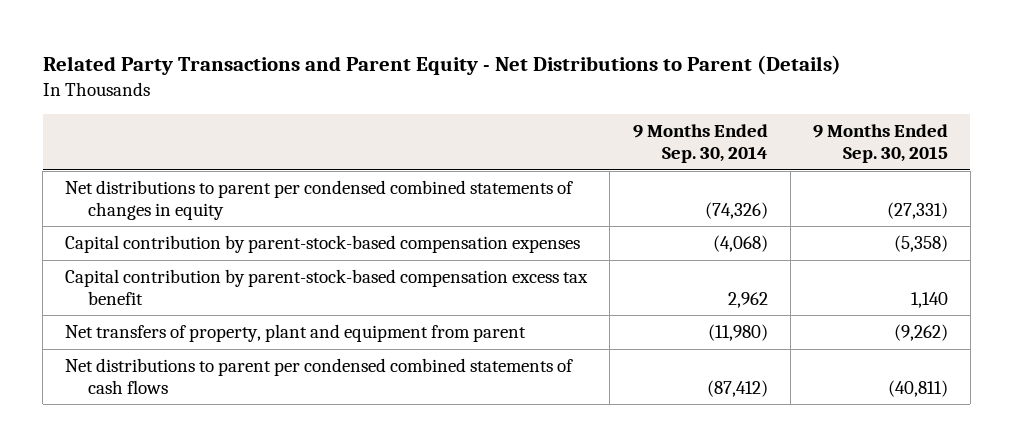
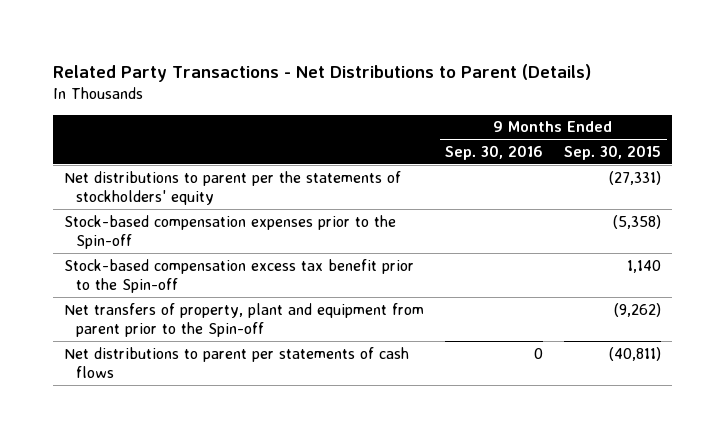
[42,55,841,76] Related Party Transactions and Parent Equity - Net Distributions to Parent (Details) -> [53,63,592,82] Related Party Transactions - Net Distributions to Parent (Details)
[632,124,768,164] 9 Months Ended Sep. 30, 2014 -> none
none -> [445,144,544,160] Sep. 30, 2016
[65,180,574,220] Net distributions to parent per condensed combined statements of changes in equity -> [63,170,401,206] Net distributions to parent per the statements of stockholders' equity
[65,235,581,254] Capital contribution by parent-stock-based compensation expenses -> [63,214,396,250] Stock-based compensation expenses prior to the Spin-off
[65,269,589,305] Capital contribution by parent-stock-based compensation excess tax benefit -> [63,258,414,294] Stock-based compensation excess tax benefit prior to the Spin-off
[65,324,527,343] Net transfers of property, plant and equipment from parent -> [63,302,424,338] Net transfers of property, plant and equipment from parent prior to the Spin-off
[65,358,574,394] Net distributions to parent per condensed combined statements of cash flows -> [63,346,409,379] Net distributions to parent per statements of cash flows

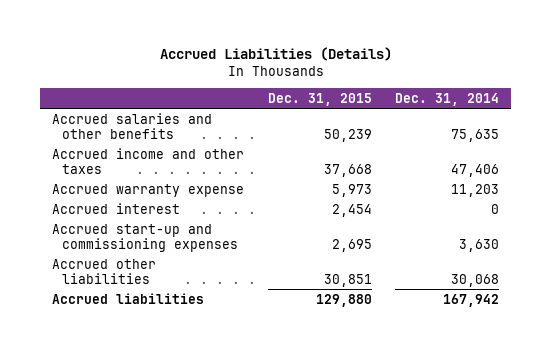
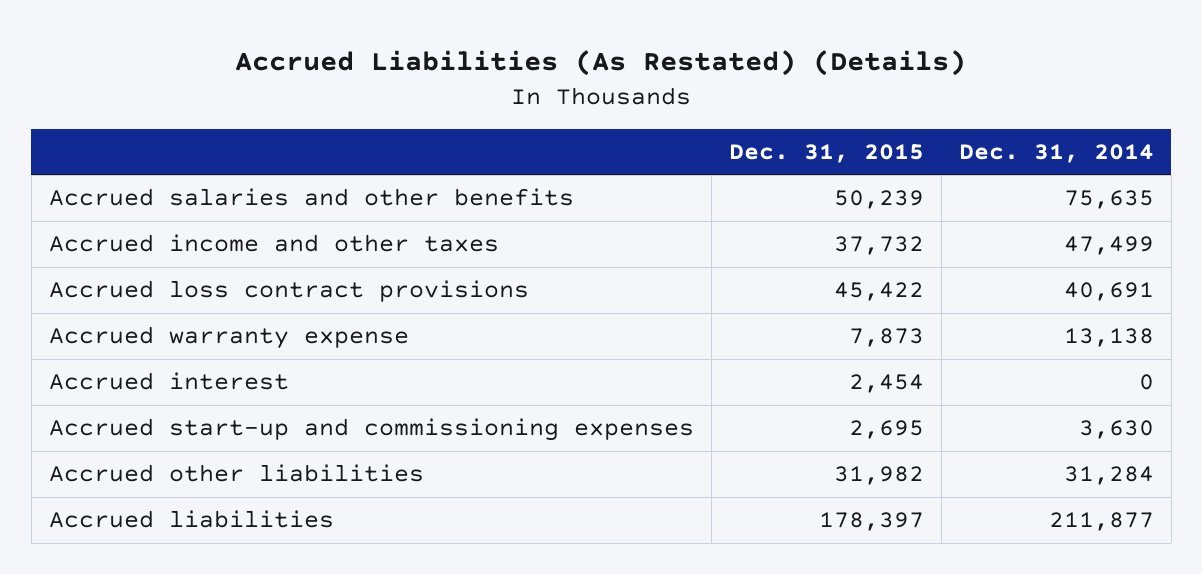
[159,47,392,62] Accrued Liabilities (Details) -> [235,50,967,77] Accrued Liabilities (As Restated) (Details)
[323,163,372,177] 37,668 -> [833,236,924,256] 37,732
[451,163,500,177] 47,406 -> [1063,236,1154,256] 47,499
none -> [48,280,529,303] Accrued loss contract provisions
[331,183,372,197] 5,973 -> [848,328,924,348] 7,873
[451,183,500,197] 11,203 -> [1063,328,1154,348] 13,138
[323,273,372,287] 30,851 -> [833,466,924,486] 31,982
[451,273,500,287] 30,068 -> [1063,466,1154,486] 31,284
[315,293,372,307] 129,880 -> [818,512,924,532] 178,397
[443,293,500,307] 167,942 -> [1048,512,1154,532] 211,877

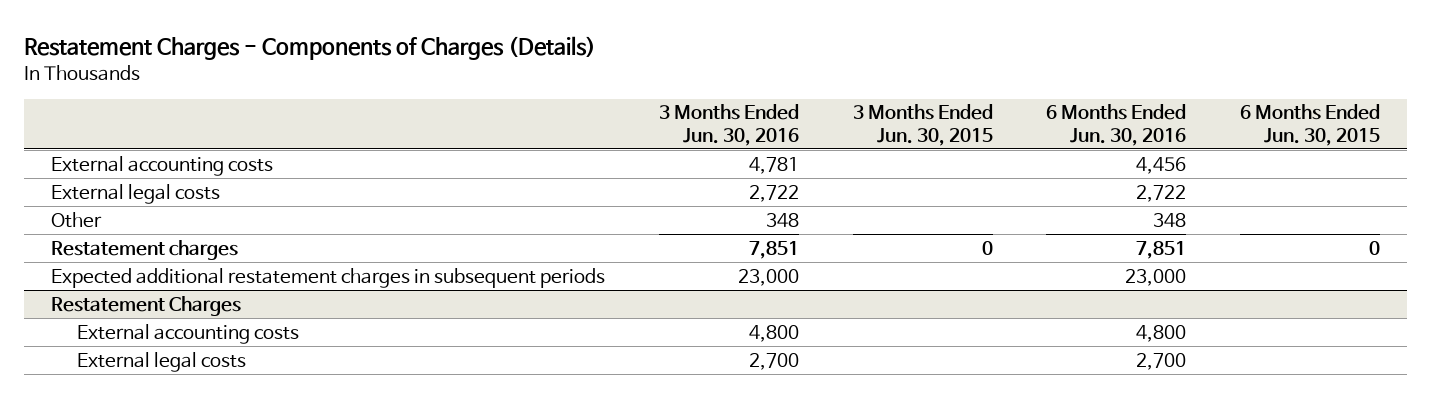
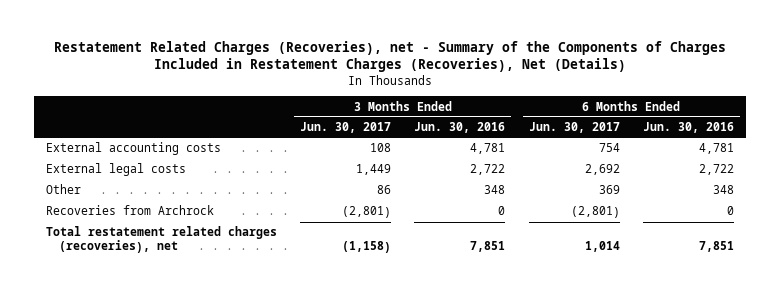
[24,35,597,60] Restatement Charges - Components of Charges (Details) -> [53,40,726,73] Restatement Related Charges (Recoveries), net - Summary of the Components of Charges Included in Restatement Charges (Recoveries), Net (Details)
[852,104,993,146] 3 Months Ended Jun. 30, 2015 -> none
[1240,104,1381,146] 6 Months Ended Jun. 30, 2015 -> none
none -> [300,122,392,134] Jun. 30, 2017
none -> [528,122,620,134] Jun. 30, 2017
[1136,156,1187,174] 4,456 -> [698,143,734,155] 4,781
[51,267,606,288] Expected additional restatement charges in subsequent periods -> none
[51,295,242,316] Restatement Charges -> none
[77,323,300,344] External accounting costs -> none
[77,351,247,372] External legal costs -> none
none -> [45,205,214,216] Recoveries from Archrock
[51,239,239,260] Restatement charges -> [45,226,277,253] Total restatement related charges (recoveries), net

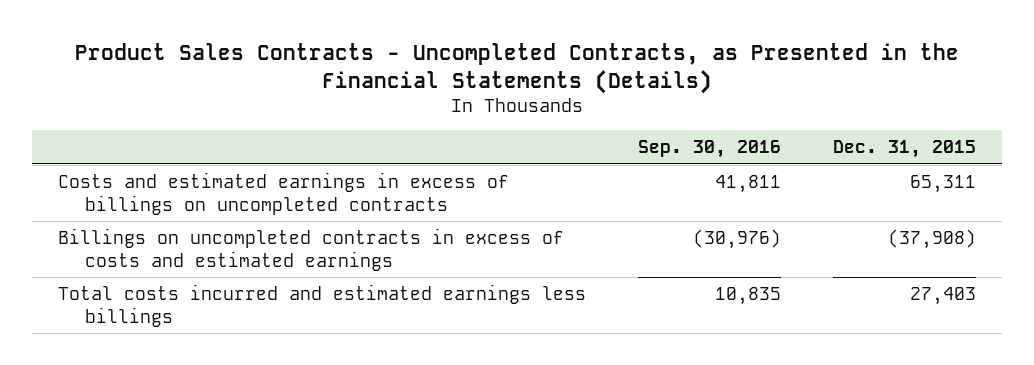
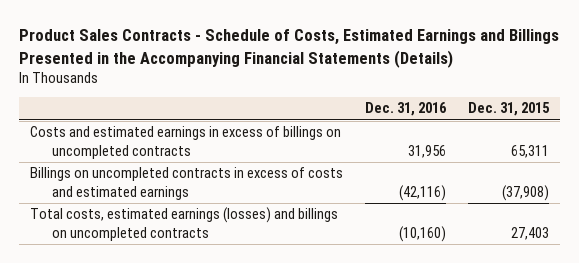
[75,43,960,95] Product Sales Contracts - Uncompleted Contracts, as Presented in the Financial Statements (Details) -> [19,29,560,68] Product Sales Contracts - Schedule of Costs, Estimated Earnings and Billings Presented in the Accompanying Financial Statements (Details)
[638,140,782,159] Sep. 30, 2016 -> none
none -> [365,102,448,117] Dec. 31, 2016
[58,283,587,327] Total costs incurred and estimated earnings less billings -> [30,207,339,241] Total costs, estimated earnings (losses) and billings on uncompleted contracts

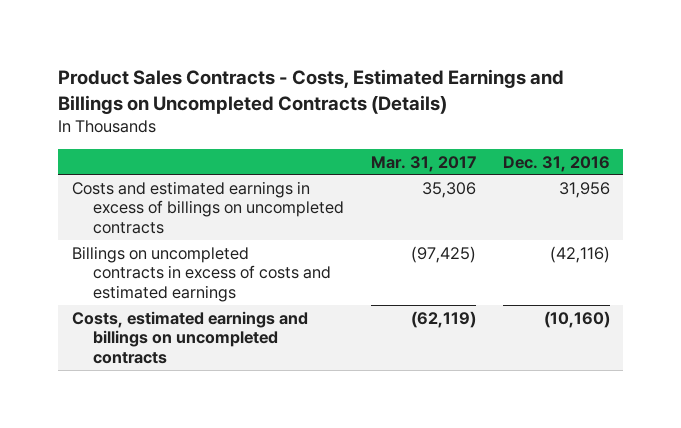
[19,29,560,68] Product Sales Contracts - Schedule of Costs, Estimated Earnings and Billings Presented in the Accompanying Financial Statements (Details) -> [58,68,565,114] Product Sales Contracts - Costs, Estimated Earnings and Billings on Uncompleted Contracts (Details)
[468,102,551,117] Dec. 31, 2015 -> none
none -> [370,155,476,172] Mar. 31, 2017
[30,207,339,241] Total costs, estimated earnings (losses) and billings on uncompleted contracts -> [71,310,308,365] Costs, estimated earnings and billings on uncompleted contracts

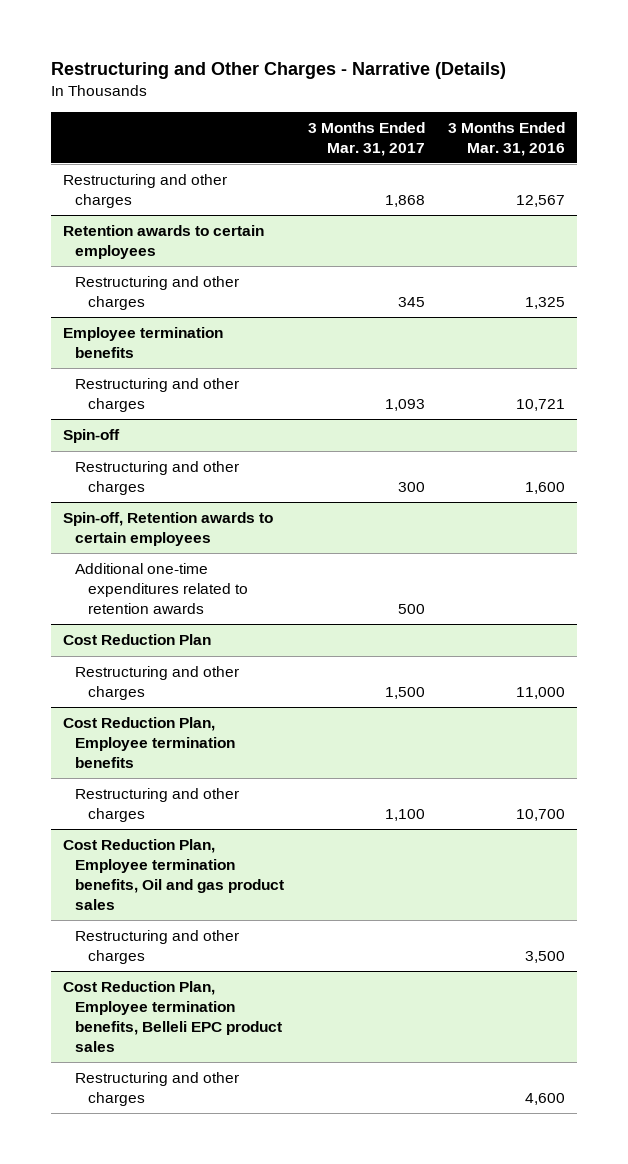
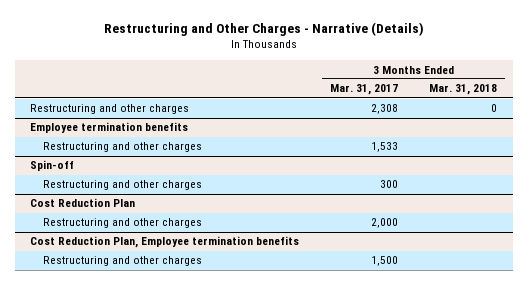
[448,121,566,156] 3 Months Ended Mar. 31, 2016 -> none
none -> [429,84,498,96] Mar. 31, 2018
[62,225,264,259] Retention awards to certain employees -> none
[75,276,240,310] Restructuring and other charges -> none
[384,194,425,207] 1,868 -> [371,104,399,115] 2,308
[384,398,425,411] 1,093 -> [371,142,399,153] 1,533
[62,512,273,546] Spin-off, Retention awards to certain employees -> none
[75,563,248,614] Additional one-time expenditures related to retention awards -> none
[384,686,425,699] 1,500 -> [371,218,399,229] 2,000
[62,839,285,910] Cost Reduction Plan, Employee termination benefits, Oil and gas product sales -> none
[75,930,240,964] Restructuring and other charges -> none
[62,981,283,1052] Cost Reduction Plan, Employee termination benefits, Belleli EPC product sales -> none
[75,1072,240,1106] Restructuring and other charges -> none
[384,808,425,821] 1,100 -> [371,256,399,267] 1,500

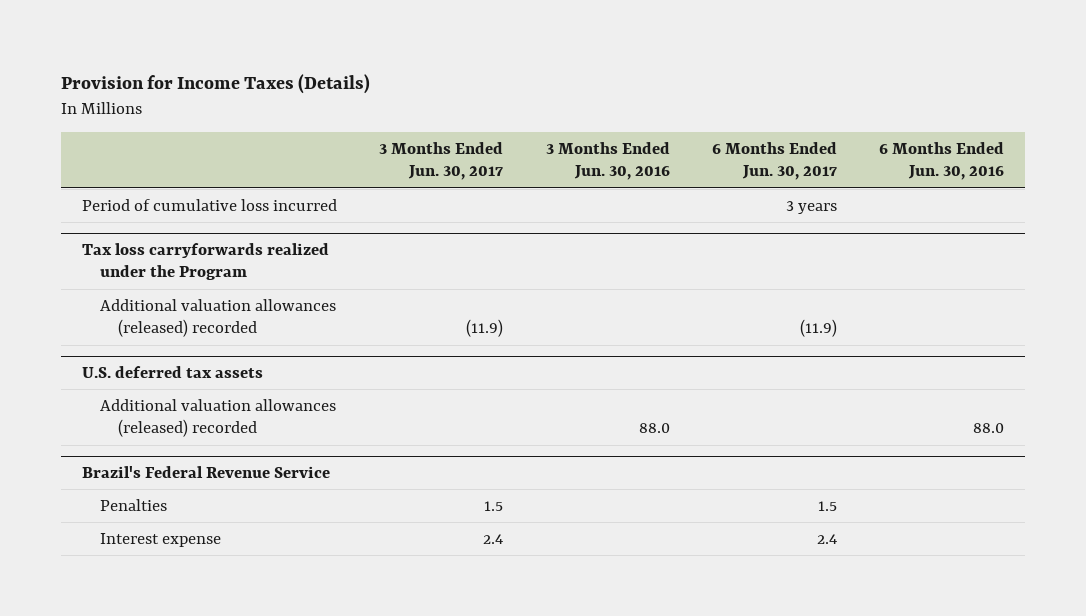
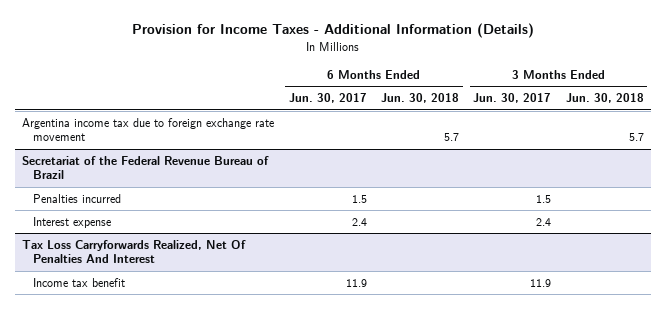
[60,74,370,95] Provision for Income Taxes (Details) -> [132,23,535,39] Provision for Income Taxes - Additional Information (Details)
[545,141,670,181] 3 Months Ended Jun. 30, 2016 -> none
[879,141,1005,181] 6 Months Ended Jun. 30, 2016 -> none
none -> [381,93,460,104] Jun. 30, 2018
none -> [565,93,644,104] Jun. 30, 2018
[81,198,337,211] Period of cumulative loss incurred -> none
[81,242,329,281] Tax loss carryforwards realized under the Program -> none
[99,298,336,338] Additional valuation allowances (released) recorded -> none
[81,365,263,378] U.S. deferred tax assets -> none
[99,398,336,438] Additional valuation allowances (released) recorded -> none
none -> [22,117,275,142] Argentina income tax due to foreign exchange rate movement
[81,465,330,478] Brazil's Federal Revenue Service -> [22,155,270,180] Secretariat of the Federal Revenue Bureau of Brazil
[99,498,167,511] Penalties -> [33,193,122,203] Penalties incurred
none -> [22,239,247,264] Tax Loss Carryforwards Realized, Net Of Penalties And Interest
none -> [33,277,126,287] Income tax benefit

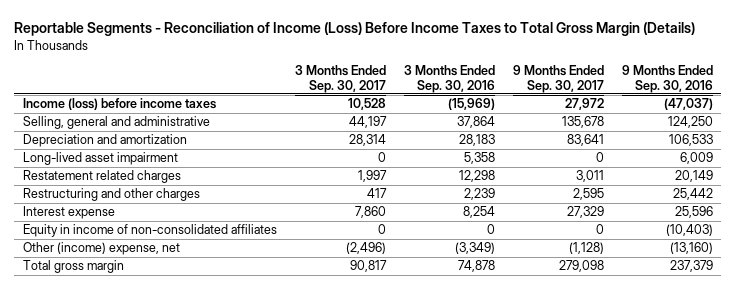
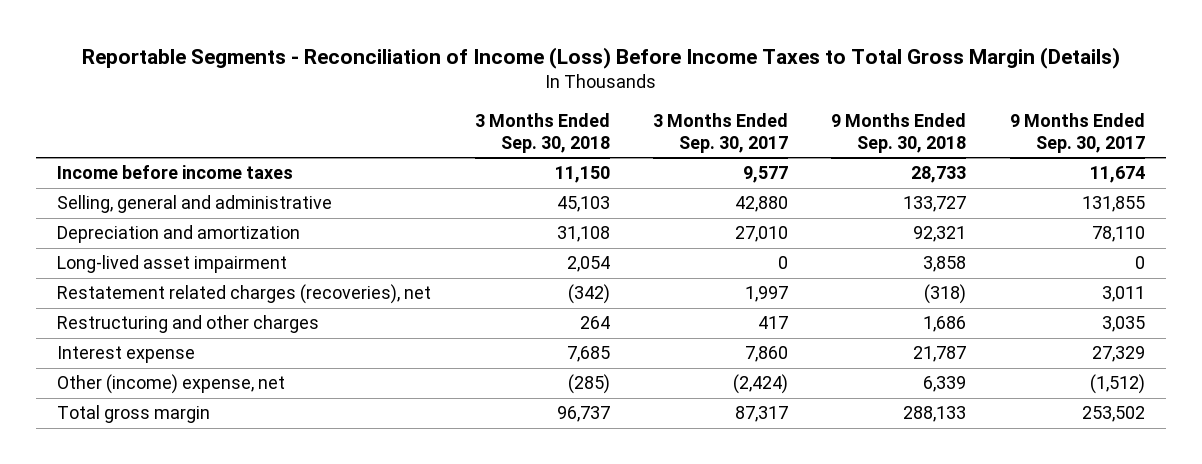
[403,65,495,93] 3 Months Ended Sep. 30, 2016 -> none
[621,65,713,93] 9 Months Ended Sep. 30, 2016 -> none
none -> [474,113,610,153] 3 Months Ended Sep. 30, 2018
none -> [831,113,967,153] 9 Months Ended Sep. 30, 2018
[23,98,217,111] Income (loss) before income taxes -> [57,165,294,180] Income before income taxes
[347,98,386,111] 10,528 -> [743,166,789,184] 9,577
[564,98,604,111] 27,972 -> [1089,166,1145,184] 11,674
[348,116,387,129] 44,197 -> [735,196,789,213] 42,880
[561,116,604,129] 135,678 -> [1081,196,1145,213] 131,855
[348,134,386,147] 28,314 -> [735,226,789,243] 27,010
[566,134,604,147] 83,641 -> [1091,226,1145,243] 78,110
[23,170,182,184] Restatement related charges -> [57,284,432,305] Restatement related charges (recoveries), net
[572,188,604,201] 2,595 -> [1101,316,1145,333] 3,035
[23,224,278,238] Equity in income of non-consolidated affiliates -> none
[345,242,386,255] (2,496) -> [733,374,789,395] (2,424)
[568,242,604,255] (1,128) -> [1089,374,1145,395] (1,512)
[349,260,387,273] 90,817 -> [735,406,789,423] 87,317
[558,260,604,273] 279,098 -> [1081,406,1145,423] 253,502

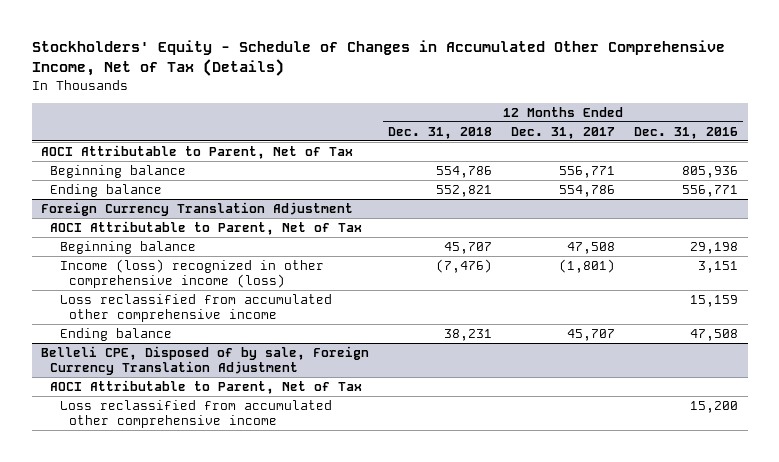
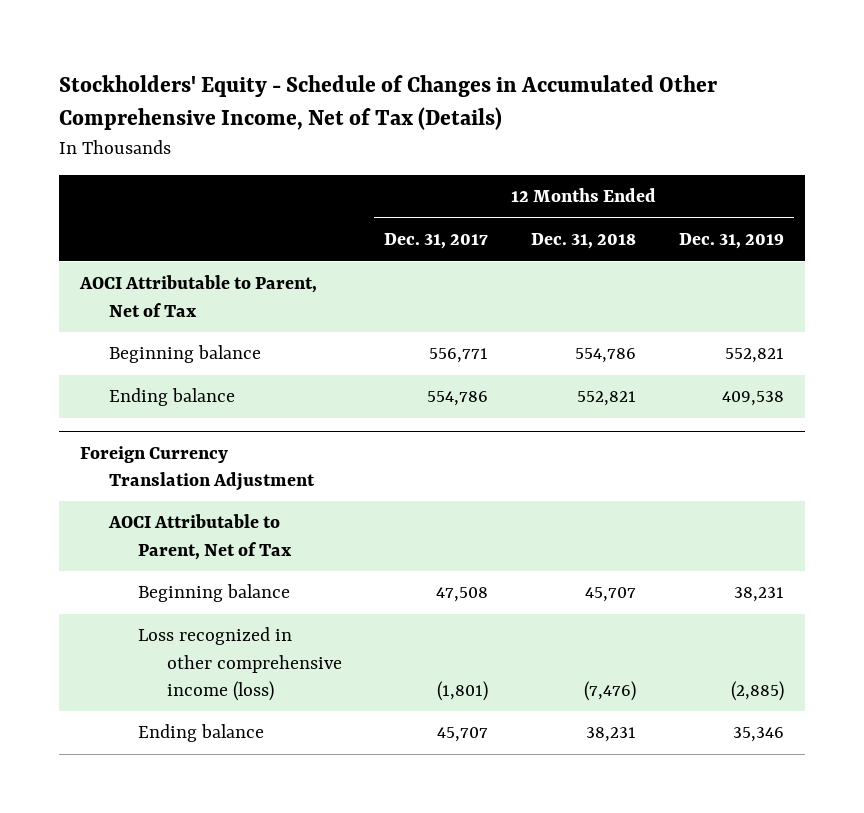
[634,126,739,139] Dec. 31, 2016 -> none
none -> [678,233,784,250] Dec. 31, 2019
[59,294,332,323] Loss reclassified from accumulated other comprehensive income -> none
[59,259,324,289] Income (loss) recognized in other comprehensive income (loss) -> [138,627,342,701] Loss recognized in other comprehensive income (loss)
[41,346,370,376] Belleli CPE, Disposed of by sale, Foreign Currency Translation Adjustment -> none
[50,380,363,395] AOCI Attributable to Parent, Net of Tax -> none
[59,400,332,429] Loss reclassified from accumulated other comprehensive income -> none

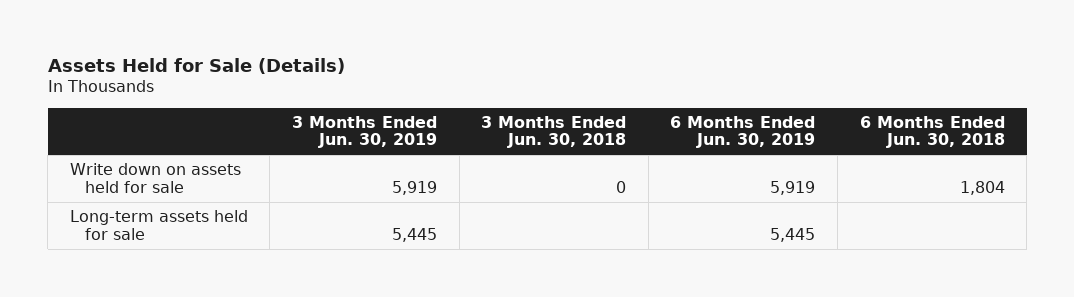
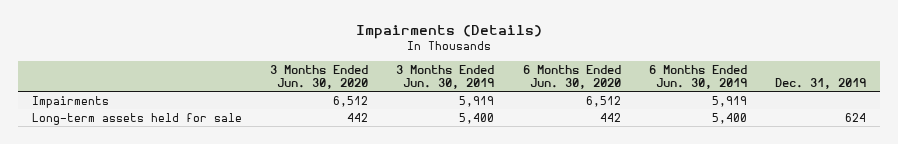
[47,57,345,74] Assets Held for Sale (Details) -> [356,24,543,39] Impairments (Details)
[481,115,627,149] 3 Months Ended Jun. 30, 2018 -> none
[859,115,1005,149] 6 Months Ended Jun. 30, 2018 -> none
none -> [270,64,369,90] 3 Months Ended Jun. 30, 2020
none -> [522,64,621,90] 6 Months Ended Jun. 30, 2020
none -> [775,78,867,90] Dec. 31, 2019
[69,163,241,193] Write down on assets held for sale -> [31,95,109,108] Impairments
[391,227,437,242] 5,445 -> [459,112,495,124] 5,400
[770,227,816,242] 5,445 -> [711,112,747,124] 5,400

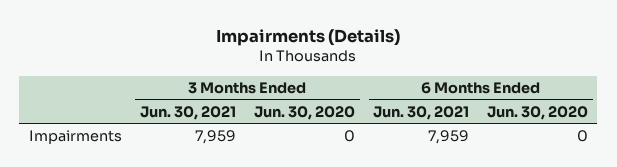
[396,64,495,90] 3 Months Ended Jun. 30, 2019 -> none
[648,64,747,90] 6 Months Ended Jun. 30, 2019 -> none
[775,78,867,90] Dec. 31, 2019 -> none
none -> [139,105,236,120] Jun. 30, 2021
none -> [373,105,470,120] Jun. 30, 2021
[31,112,242,125] Long-term assets held for sale -> none
[333,95,369,107] 6,512 -> [343,130,355,143] 0
[585,95,621,107] 6,512 -> [577,130,589,143] 0

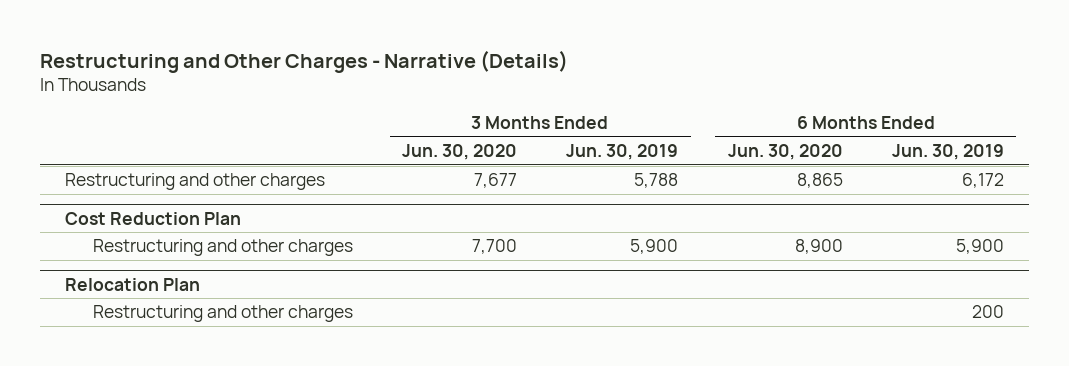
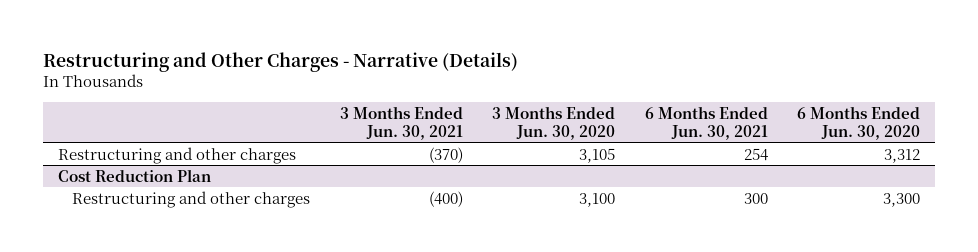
[566,144,679,161] Jun. 30, 2019 -> none
[891,144,1004,161] Jun. 30, 2019 -> none
none -> [339,106,463,140] 3 Months Ended Jun. 30, 2021
none -> [644,106,768,140] 6 Months Ended Jun. 30, 2021
[474,173,518,189] 7,677 -> [579,147,616,163] 3,105
[796,173,843,189] 8,865 -> [883,148,920,163] 3,312
[64,277,200,291] Relocation Plan -> none
[92,305,353,323] Restructuring and other charges -> none
[472,239,518,255] 7,700 -> [579,192,616,207] 3,100
[794,239,843,255] 8,900 -> [882,192,920,207] 3,300

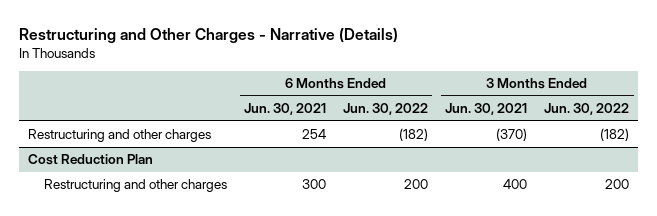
[492,106,616,140] 3 Months Ended Jun. 30, 2020 -> none
[796,106,920,140] 6 Months Ended Jun. 30, 2020 -> none
none -> [343,103,429,116] Jun. 30, 2022
none -> [544,103,630,116] Jun. 30, 2022
[428,190,463,207] (400) -> [503,179,528,190] 400

